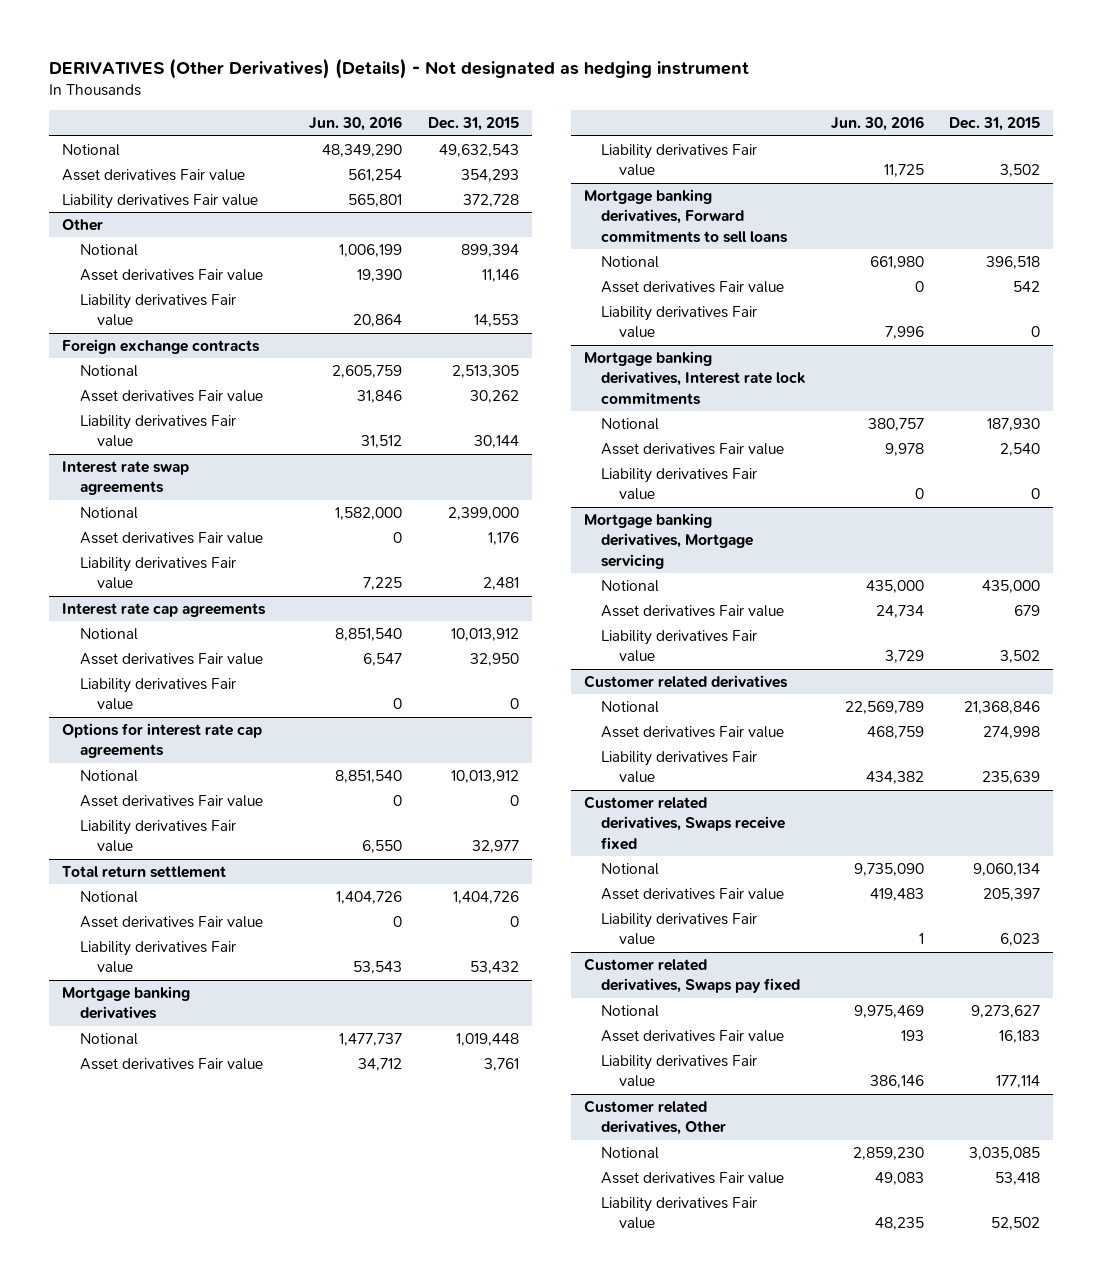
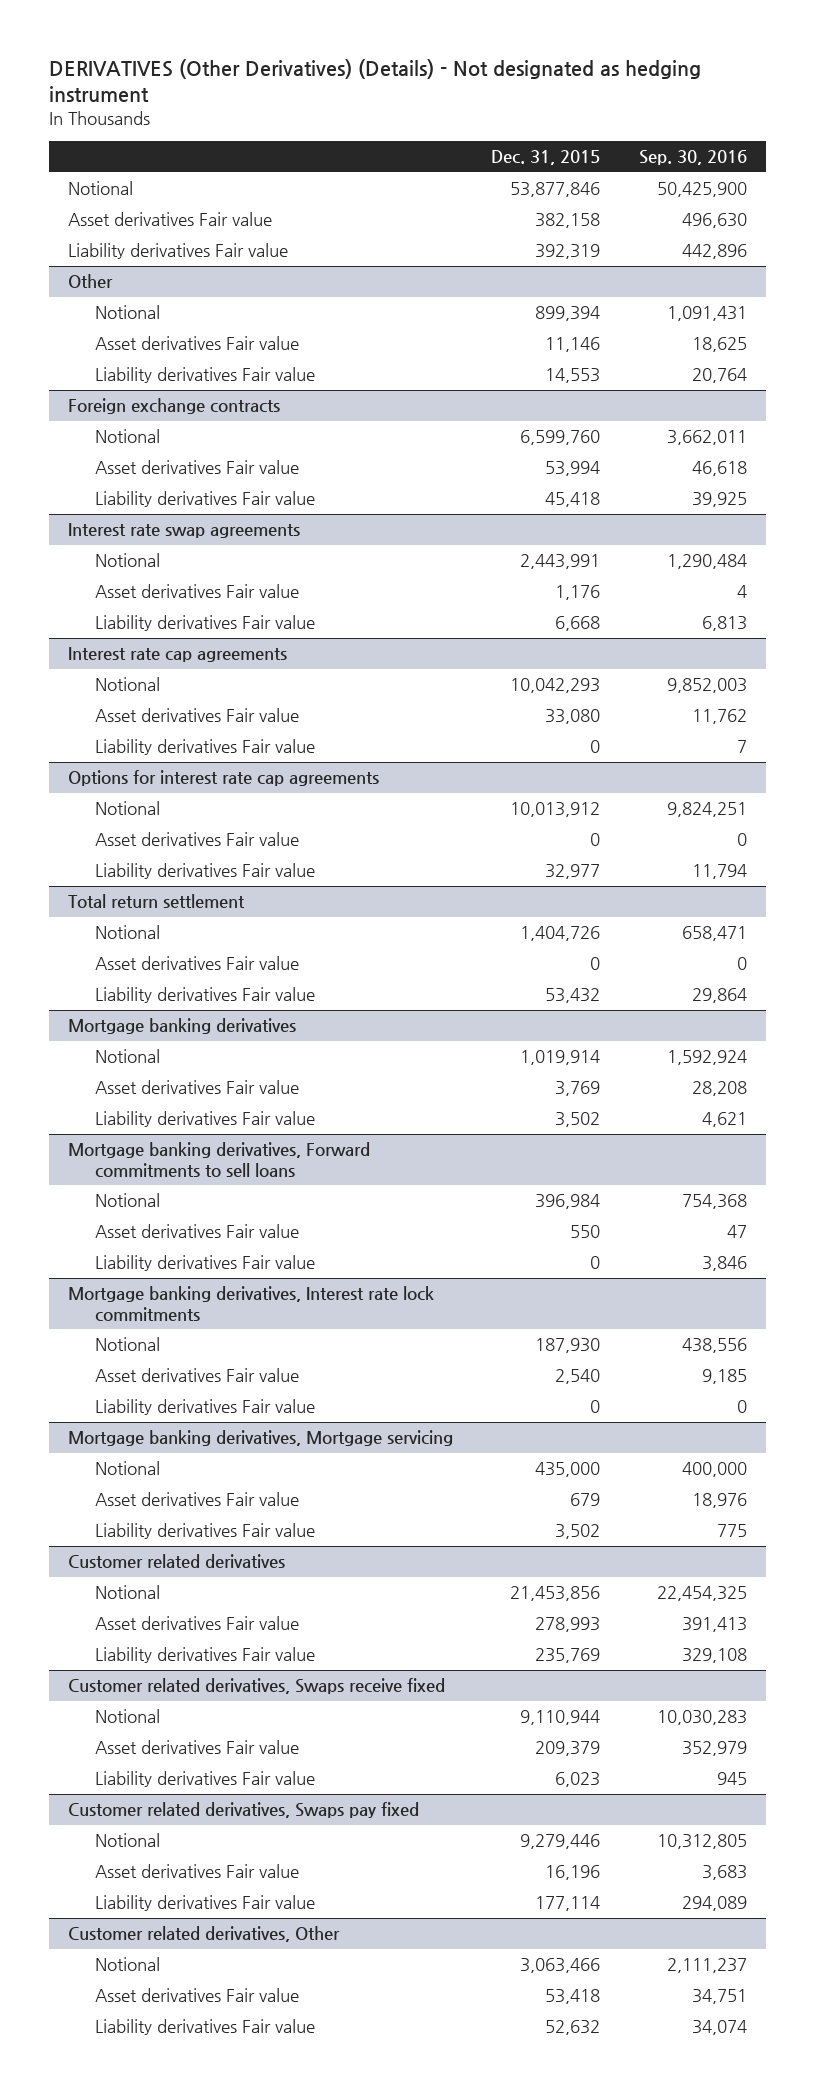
[309,116,403,132] Jun. 30, 2016 -> none
none -> [638,150,747,166] Sep. 30, 2016
[438,144,519,158] 49,632,543 -> [510,182,601,198] 53,877,846
[460,169,519,183] 354,293 -> [535,213,601,229] 382,158
[462,194,519,208] 372,728 -> [535,244,601,260] 392,319
[451,365,519,379] 2,513,305 -> [520,430,601,446] 6,599,760
[469,390,519,404] 30,262 -> [545,461,601,477] 53,994
[473,435,519,449] 30,144 -> [545,492,601,508] 45,418
[447,507,519,521] 2,399,000 -> [520,554,601,570] 2,443,991
[482,577,519,591] 2,481 -> [555,616,601,632] 6,668
[450,628,519,642] 10,013,912 -> [510,678,601,694] 10,042,293
[469,653,519,667] 32,950 -> [545,709,601,725] 33,080
[455,1033,519,1047] 1,019,448 -> [520,1050,601,1066] 1,019,914
[483,1058,519,1072] 3,761 -> [555,1081,601,1097] 3,769
[986,256,1041,270] 396,518 -> [535,1194,601,1210] 396,984
[1013,281,1041,293] 542 -> [570,1225,601,1239] 550
[964,701,1041,715] 21,368,846 -> [510,1586,601,1602] 21,453,856
[983,726,1041,740] 274,998 -> [535,1617,601,1633] 278,993
[982,771,1041,785] 235,639 -> [535,1648,601,1664] 235,769
[973,863,1041,877] 9,060,134 -> [520,1710,601,1726] 9,110,944
[983,888,1041,902] 205,397 -> [535,1741,601,1757] 209,379
[971,1005,1041,1019] 9,273,627 -> [520,1834,601,1850] 9,279,446
[999,1030,1041,1044] 16,183 -> [545,1865,601,1881] 16,196
[969,1147,1041,1161] 3,035,085 -> [520,1958,601,1974] 3,063,466
[991,1217,1041,1231] 52,502 -> [545,2020,601,2036] 52,632

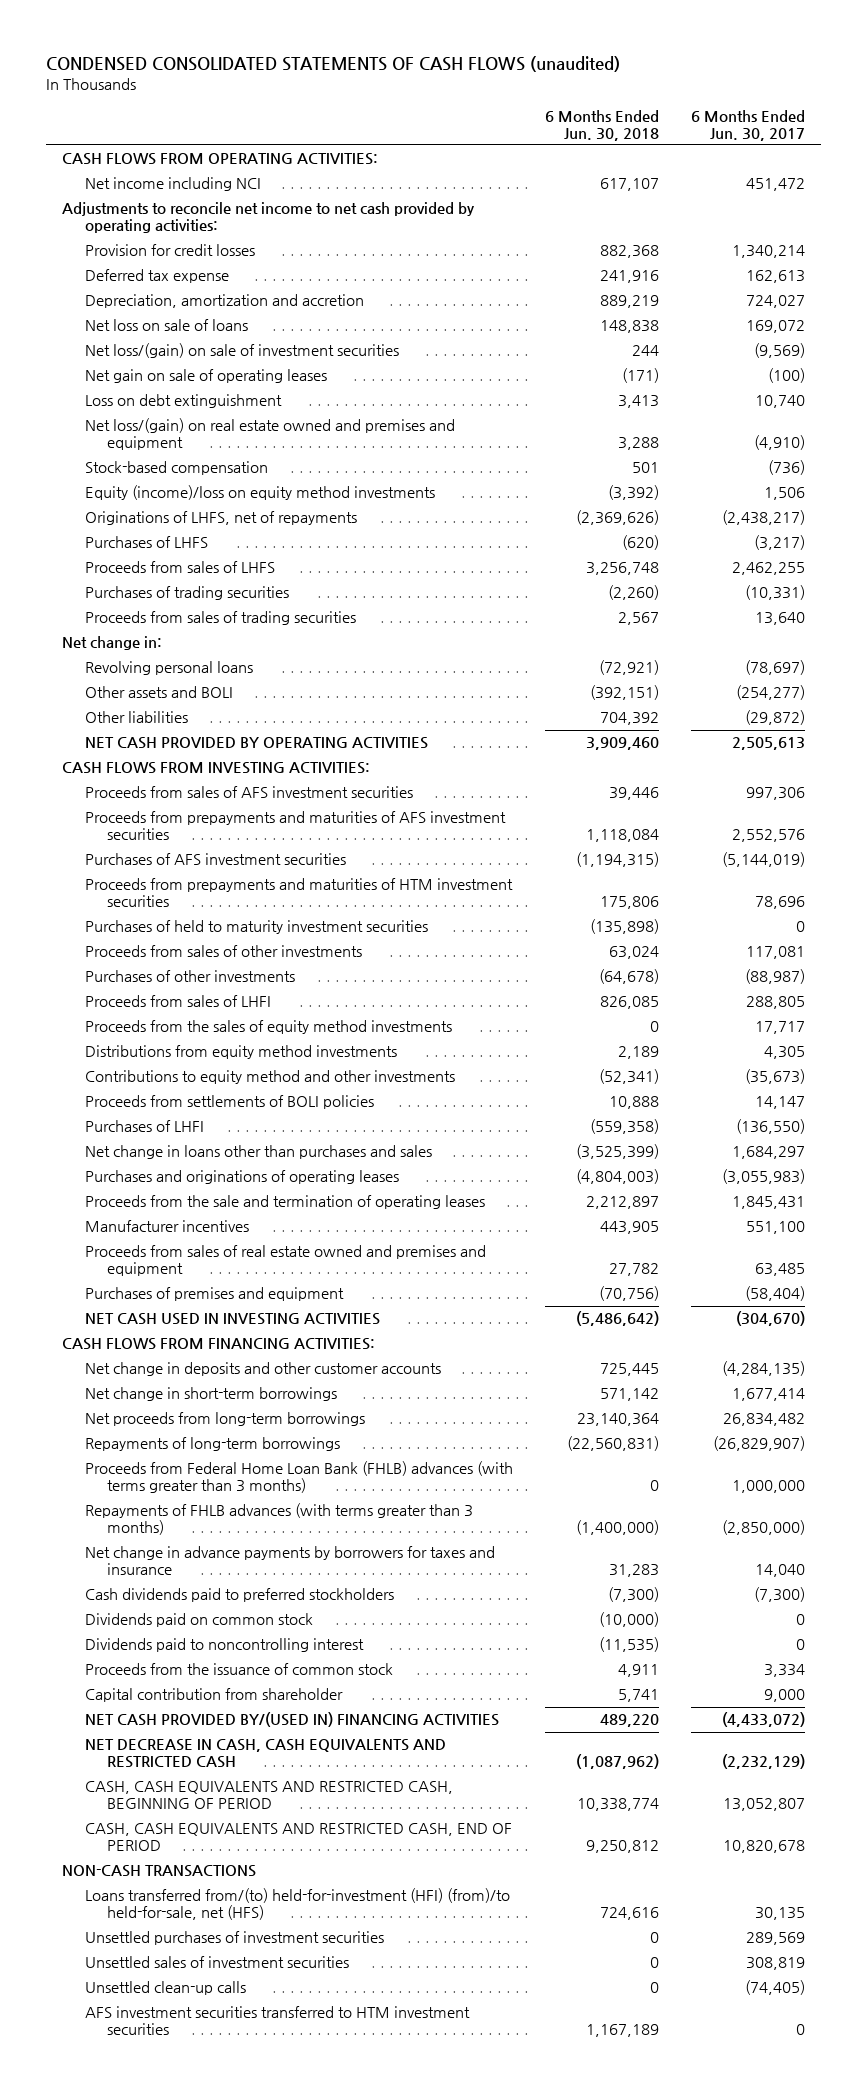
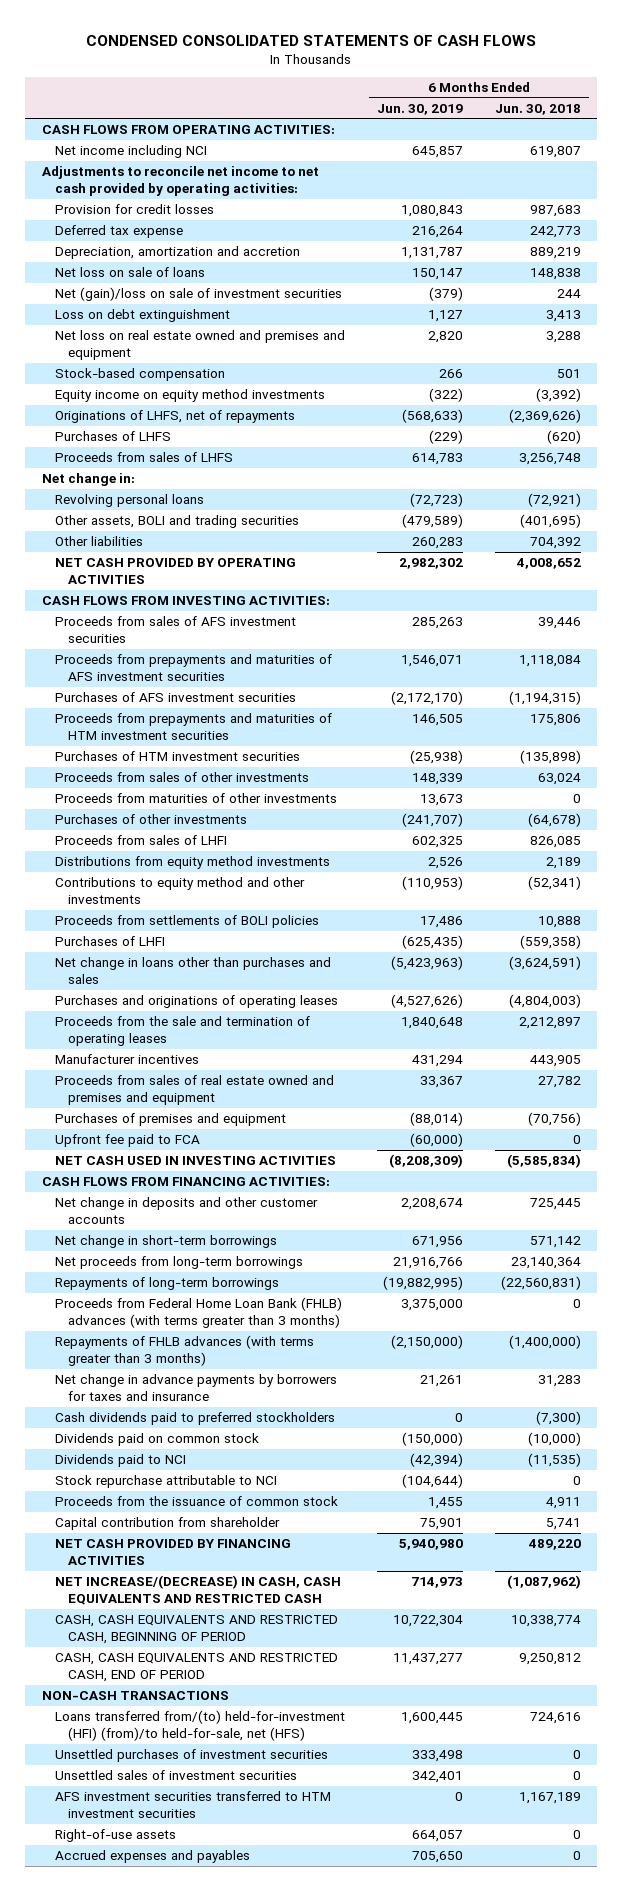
[46,56,621,73] CONDENSED CONSOLIDATED STATEMENTS OF CASH FLOWS (unaudited) -> [86,35,537,47] CONDENSED CONSOLIDATED STATEMENTS OF CASH FLOWS
[690,109,805,141] 6 Months Ended Jun. 30, 2017 -> none
none -> [377,103,464,115] Jun. 30, 2019
[599,178,659,192] 617,107 -> [530,145,582,158] 619,807
[599,245,659,259] 882,368 -> [530,204,582,217] 987,683
[599,270,659,284] 241,916 -> [530,225,582,238] 242,773
[84,369,327,384] Net gain on sale of operating leases -> none
[84,343,399,359] Net loss/(gain) on sale of investment securities -> [54,286,342,301] Net (gain)/loss on sale of investment securities
[84,418,455,451] Net loss/(gain) on real estate owned and premises and equipment -> [54,329,345,361] Net loss on real estate owned and premises and equipment
[84,485,435,501] Equity (income)/loss on equity method investments -> [54,388,325,402] Equity income on equity method investments
[84,586,289,601] Purchases of trading securities -> none
[84,611,356,626] Proceeds from sales of trading securities -> none
[84,686,233,699] Other assets and BOLI -> [54,514,299,528] Other assets, BOLI and trading securities
[589,685,659,701] (392,151) -> [520,513,582,528] (401,695)
[585,737,659,751] 3,909,460 -> [516,557,582,569] 4,008,652
[84,920,428,935] Purchases of held to maturity investment securities -> [54,750,300,761] Purchases of HTM investment securities
none -> [54,792,337,803] Proceeds from maturities of other investments
[84,1020,452,1035] Proceeds from the sales of equity method investments -> none
[575,1144,659,1160] (3,525,399) -> [509,955,582,970] (3,624,591)
none -> [54,1133,200,1147] Upfront fee paid to FCA
[575,1311,659,1327] (5,486,642) -> [507,1153,582,1168] (5,585,834)
[84,1638,364,1653] Dividends paid to noncontrolling interest -> [54,1453,186,1467] Dividends paid to NCI
none -> [54,1474,277,1488] Stock repurchase attributable to NCI
[84,1712,499,1728] NET CASH PROVIDED BY/(USED IN) FINANCING ACTIVITIES -> [54,1538,291,1566] NET CASH PROVIDED BY FINANCING ACTIVITIES
[84,1739,446,1769] NET DECREASE IN CASH, CASH EQUIVALENTS AND RESTRICTED CASH -> [54,1574,341,1606] NET INCREASE/(DECREASE) IN CASH, CASH EQUIVALENTS AND RESTRICTED CASH
[84,1981,246,1996] Unsettled clean-up calls -> none
none -> [54,1828,176,1842] Right-of-use assets
none -> [54,1849,250,1863] Accrued expenses and payables

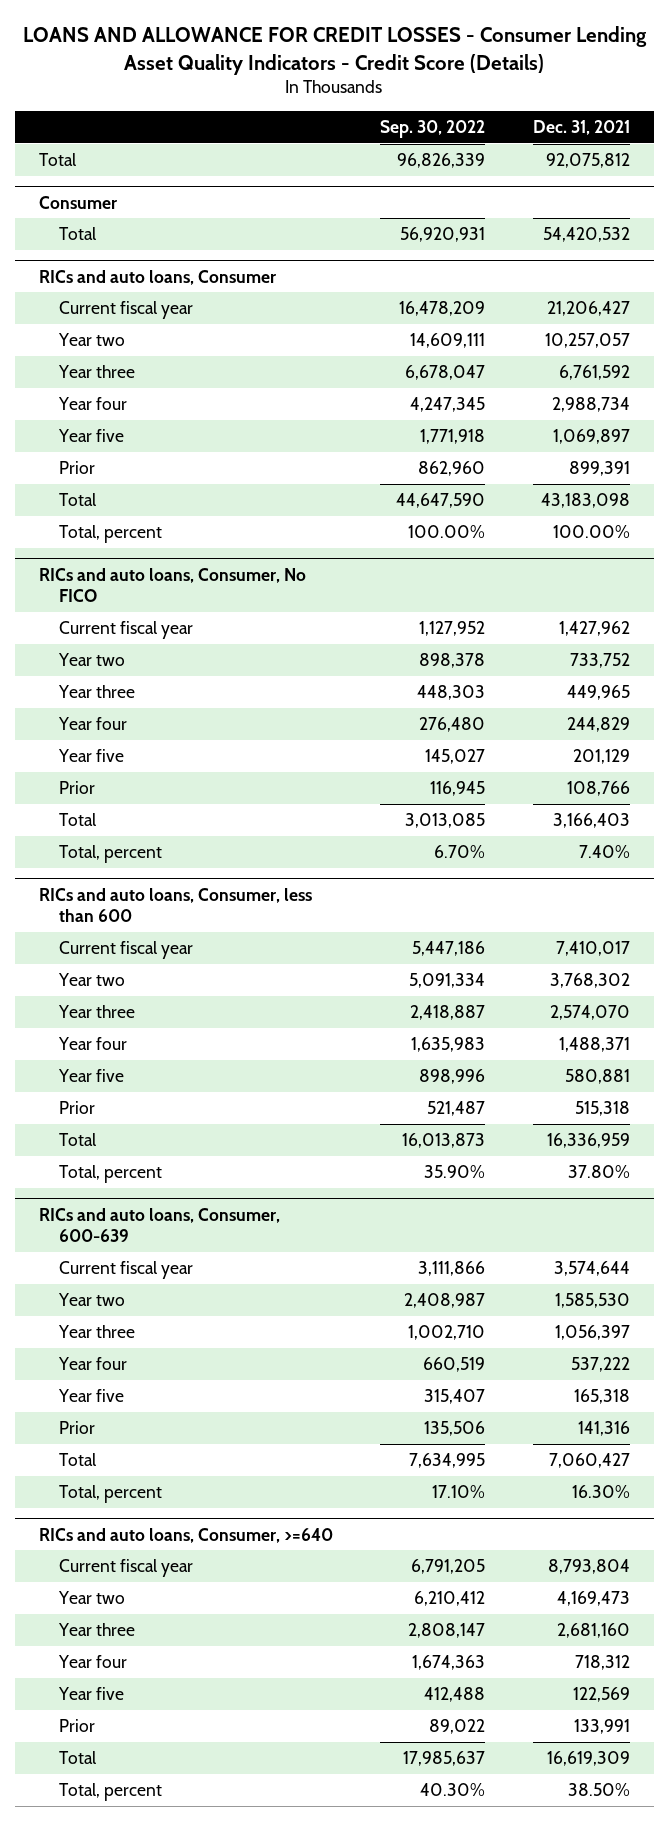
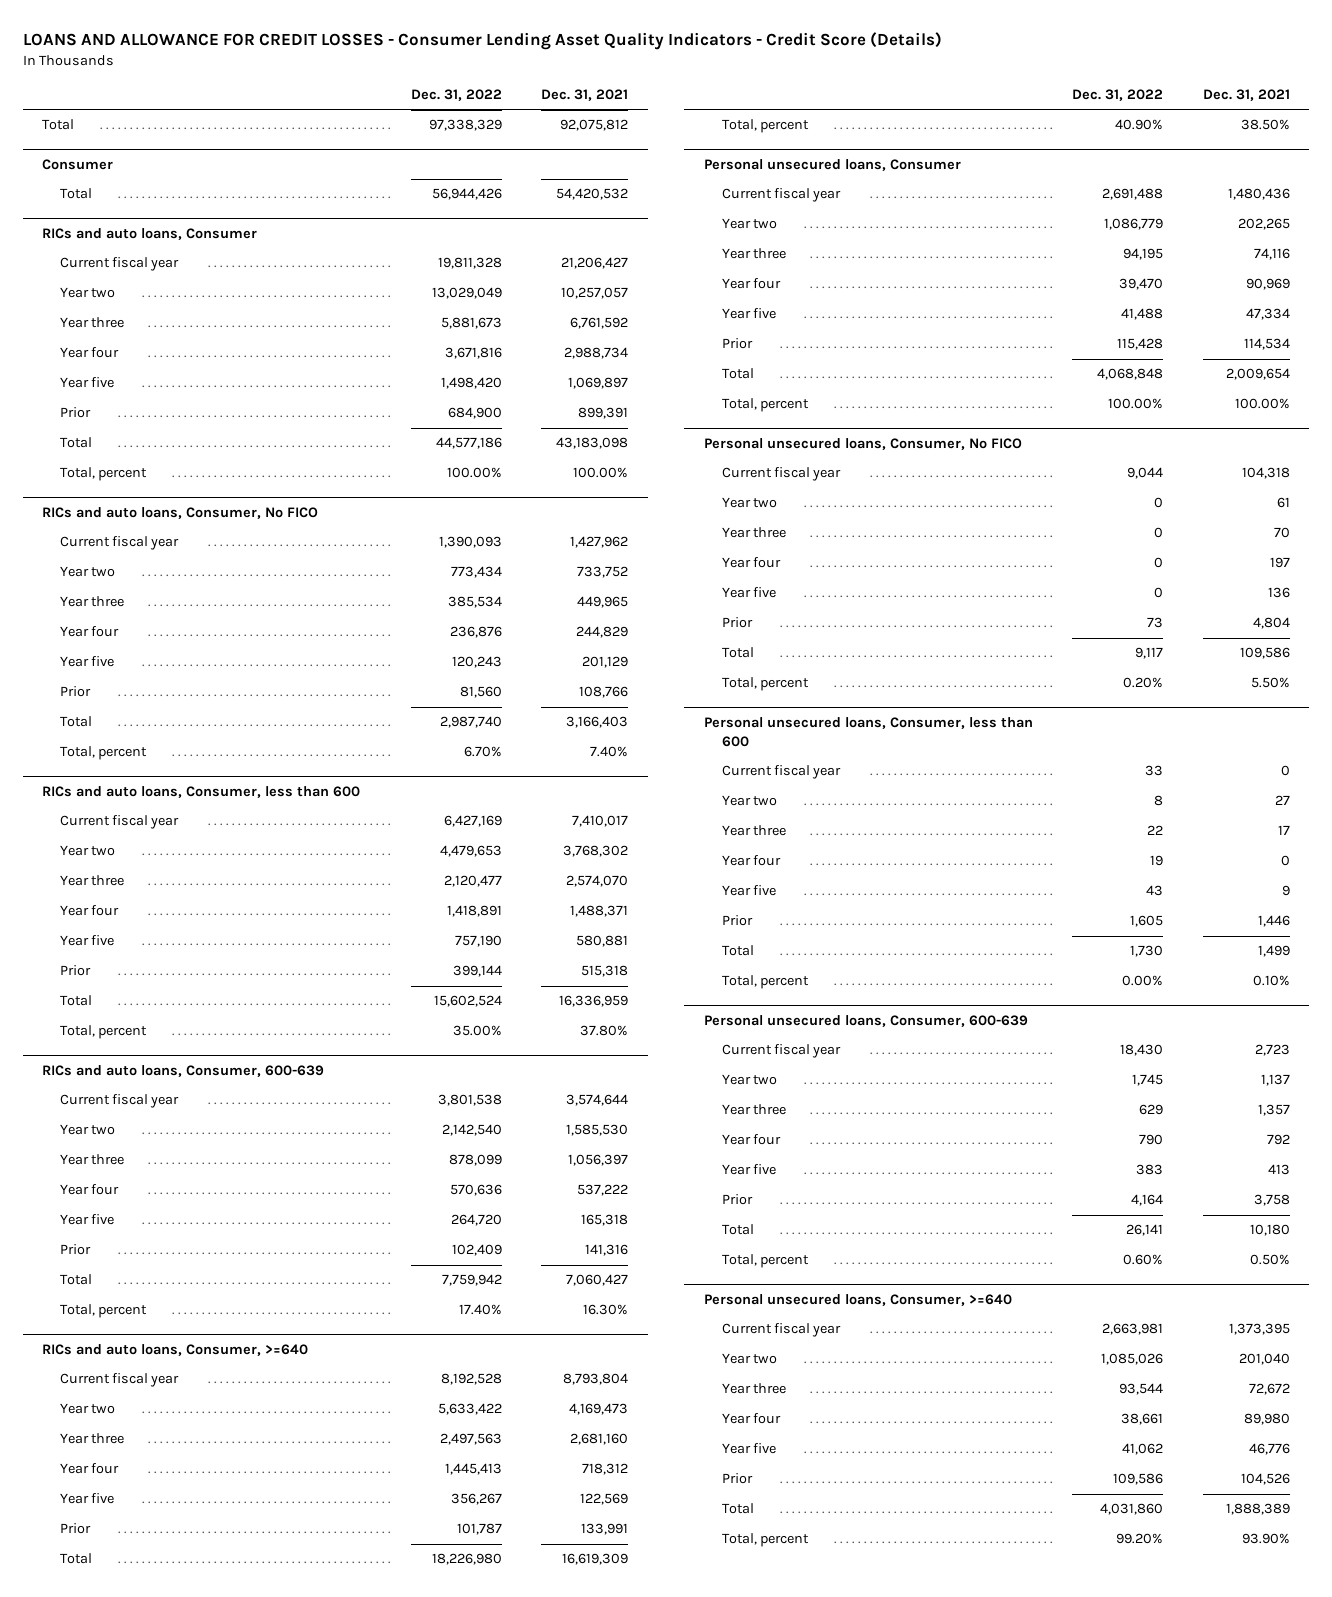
[380,120,486,139] Sep. 30, 2022 -> none
none -> [410,89,502,102] Dec. 31, 2022
none -> [703,158,961,171] Personal unsecured loans, Consumer
none -> [721,188,841,203] Current fiscal year
none -> [721,218,777,230] Year two
none -> [721,248,786,260] Year three
none -> [721,278,781,290] Year four
none -> [721,308,776,320] Year five
none -> [721,338,753,350] Prior
none -> [721,368,754,380] Total
none -> [721,398,809,413] Total, percent
none -> [703,437,1022,450] Personal unsecured loans, Consumer, No FICO
none -> [721,467,841,482] Current fiscal year
none -> [721,497,777,509] Year two
none -> [721,527,786,539] Year three
none -> [721,557,781,569] Year four
none -> [721,587,776,599] Year five
none -> [721,617,753,629] Prior
none -> [721,647,754,659] Total
none -> [721,677,809,692] Total, percent
none -> [703,716,1033,747] Personal unsecured loans, Consumer, less than 600
none -> [721,765,841,780] Current fiscal year
none -> [721,795,777,807] Year two
none -> [721,825,786,837] Year three
none -> [721,855,781,867] Year four
none -> [721,885,776,897] Year five
none -> [721,915,753,927] Prior
none -> [721,945,754,957] Total
none -> [721,975,809,990] Total, percent
none -> [703,1014,1028,1027] Personal unsecured loans, Consumer, 600-639
none -> [721,1044,841,1059] Current fiscal year
none -> [721,1074,777,1086] Year two
none -> [721,1104,786,1116] Year three
none -> [721,1134,781,1146] Year four
none -> [721,1164,776,1176] Year five
none -> [721,1194,753,1206] Prior
none -> [721,1224,754,1236] Total
none -> [721,1254,809,1269] Total, percent
none -> [703,1293,1012,1306] Personal unsecured loans, Consumer, >=640
none -> [721,1323,841,1338] Current fiscal year
none -> [721,1353,777,1365] Year two
none -> [721,1383,786,1395] Year three
none -> [721,1413,781,1425] Year four
none -> [721,1443,776,1455] Year five
none -> [721,1473,753,1485] Prior
none -> [721,1503,754,1515] Total
none -> [721,1533,809,1548] Total, percent

